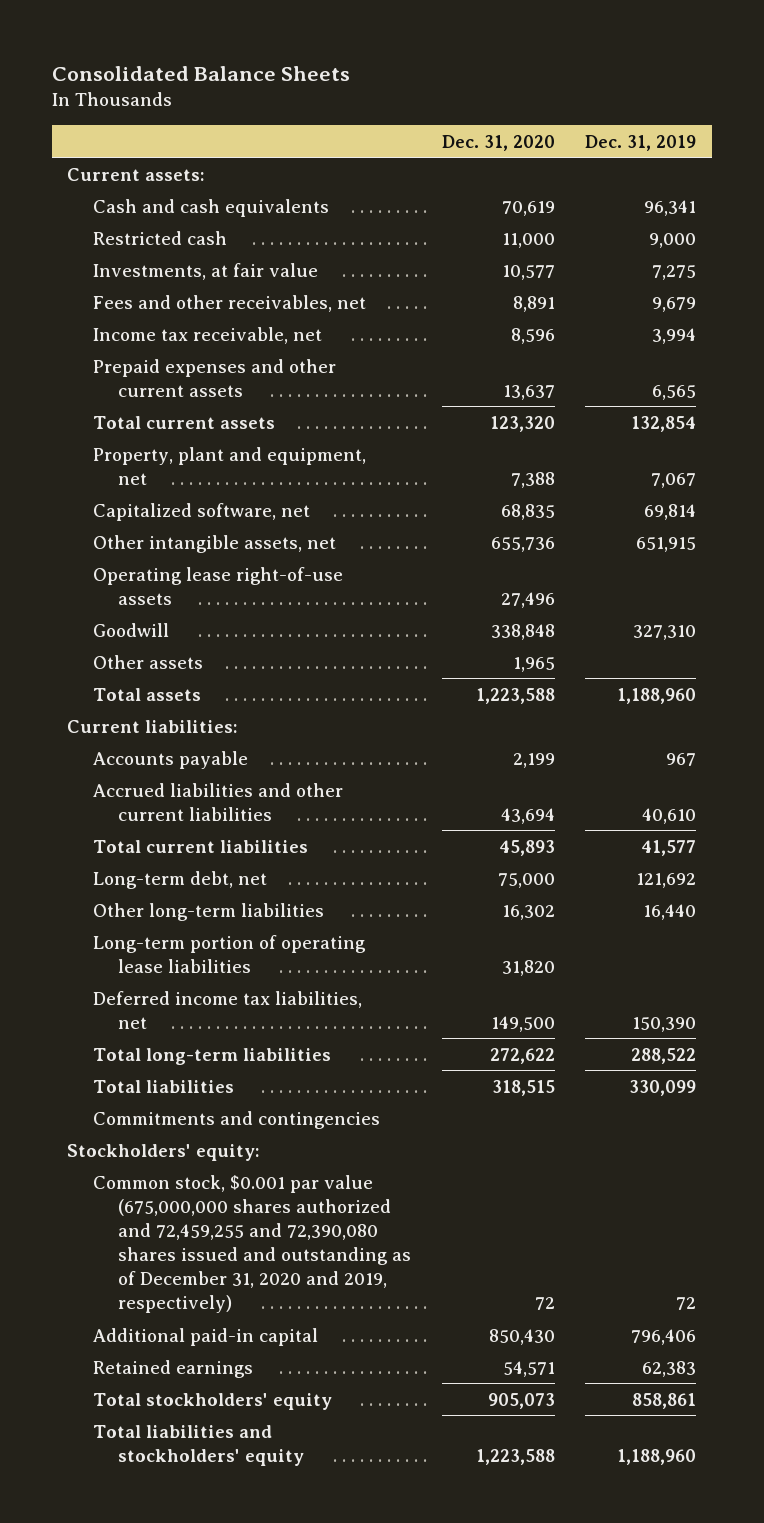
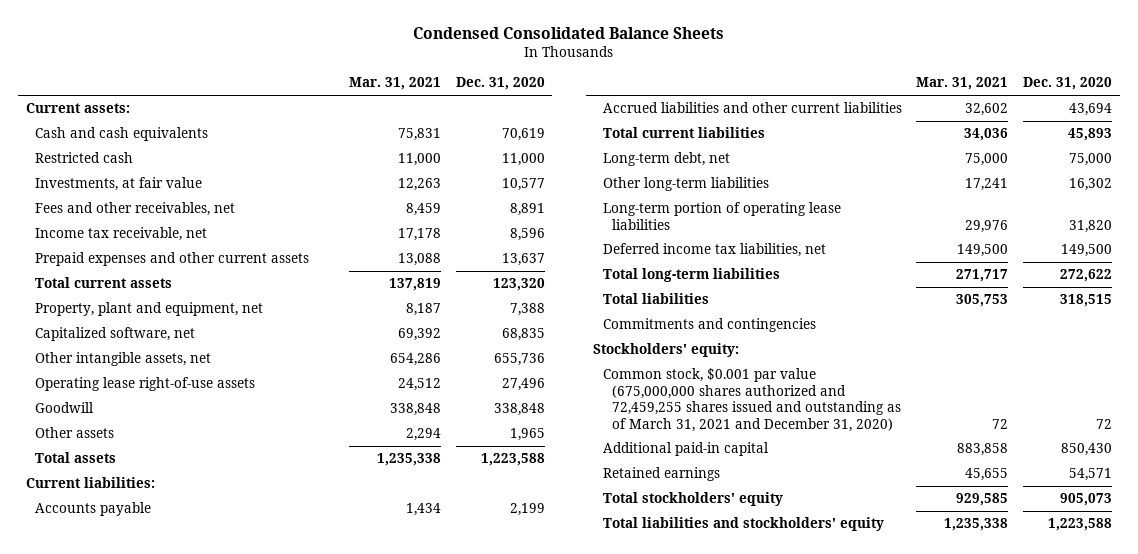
[52,66,351,82] Consolidated Balance Sheets -> [412,26,724,39] Condensed Consolidated Balance Sheets
[585,134,697,151] Dec. 31, 2019 -> none
none -> [349,77,442,91] Mar. 31, 2021
[92,1174,412,1314] Common stock, $0.001 par value (675,000,000 shares authorized and 72,459,255 and 72,390,080 shares issued and outstanding as of December 31, 2020 and 2019, respectively) -> [602,368,902,432] Common stock, $0.001 par value (675,000,000 shares authorized and 72,459,255 shares issued and outstanding as of March 31, 2021 and December 31, 2020)

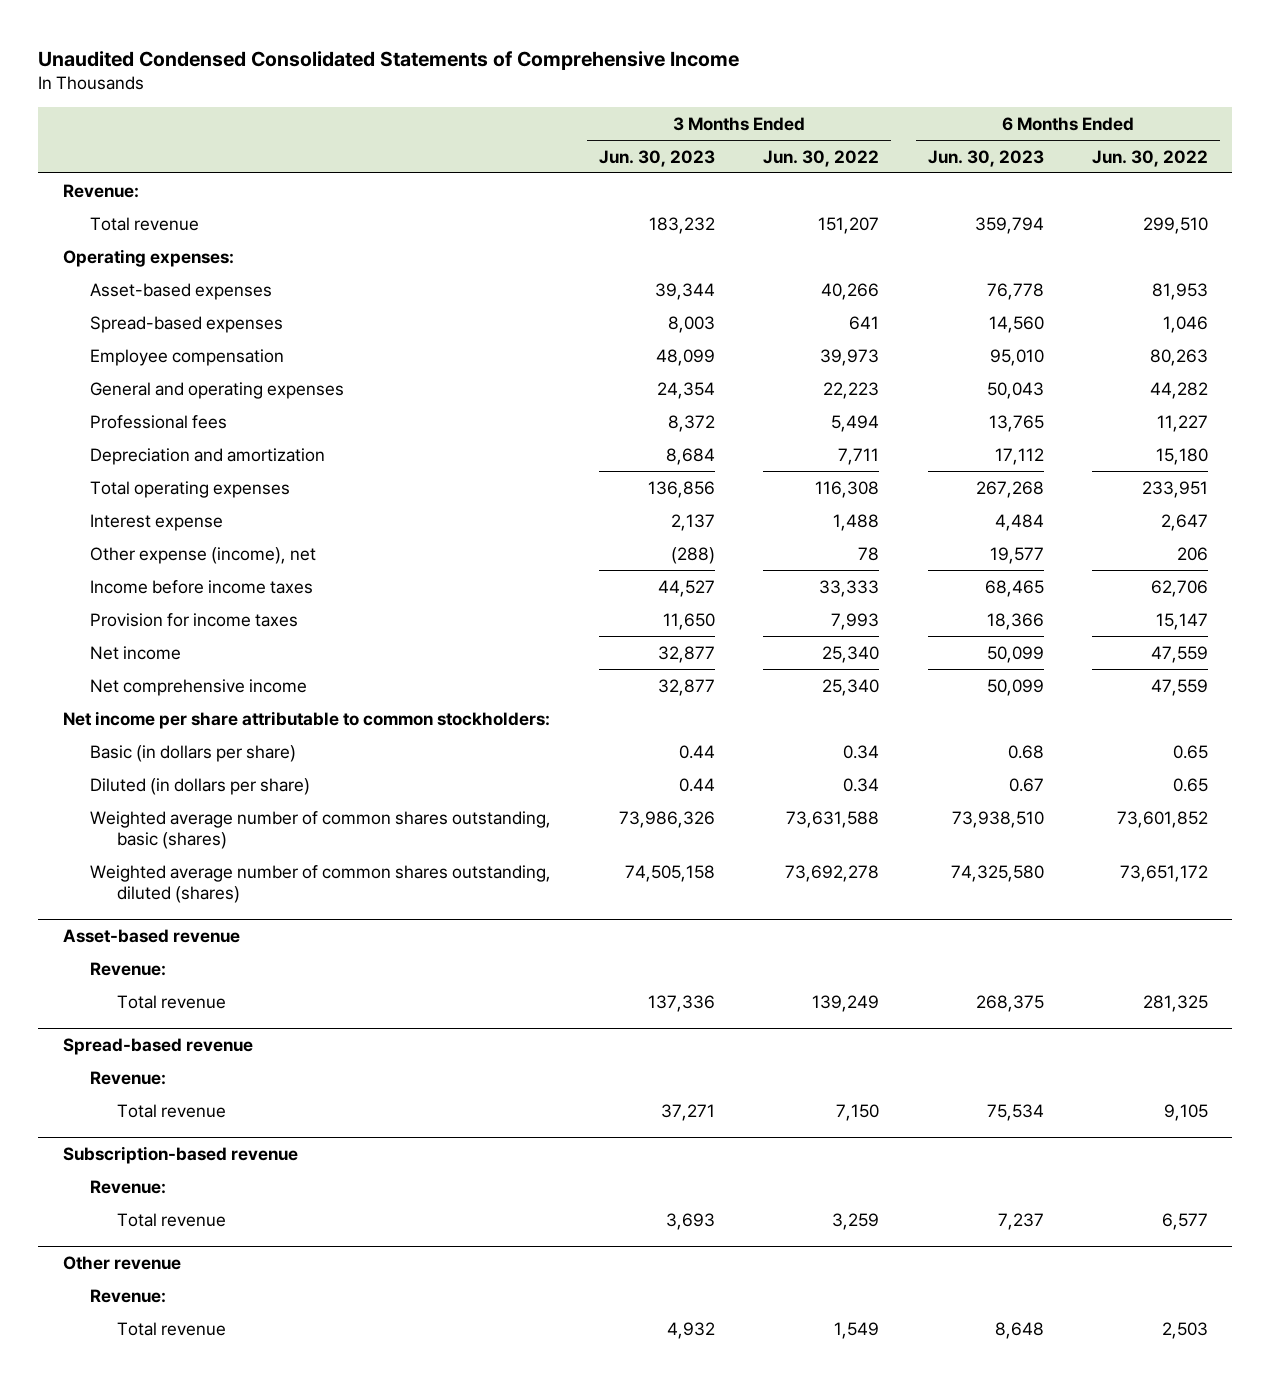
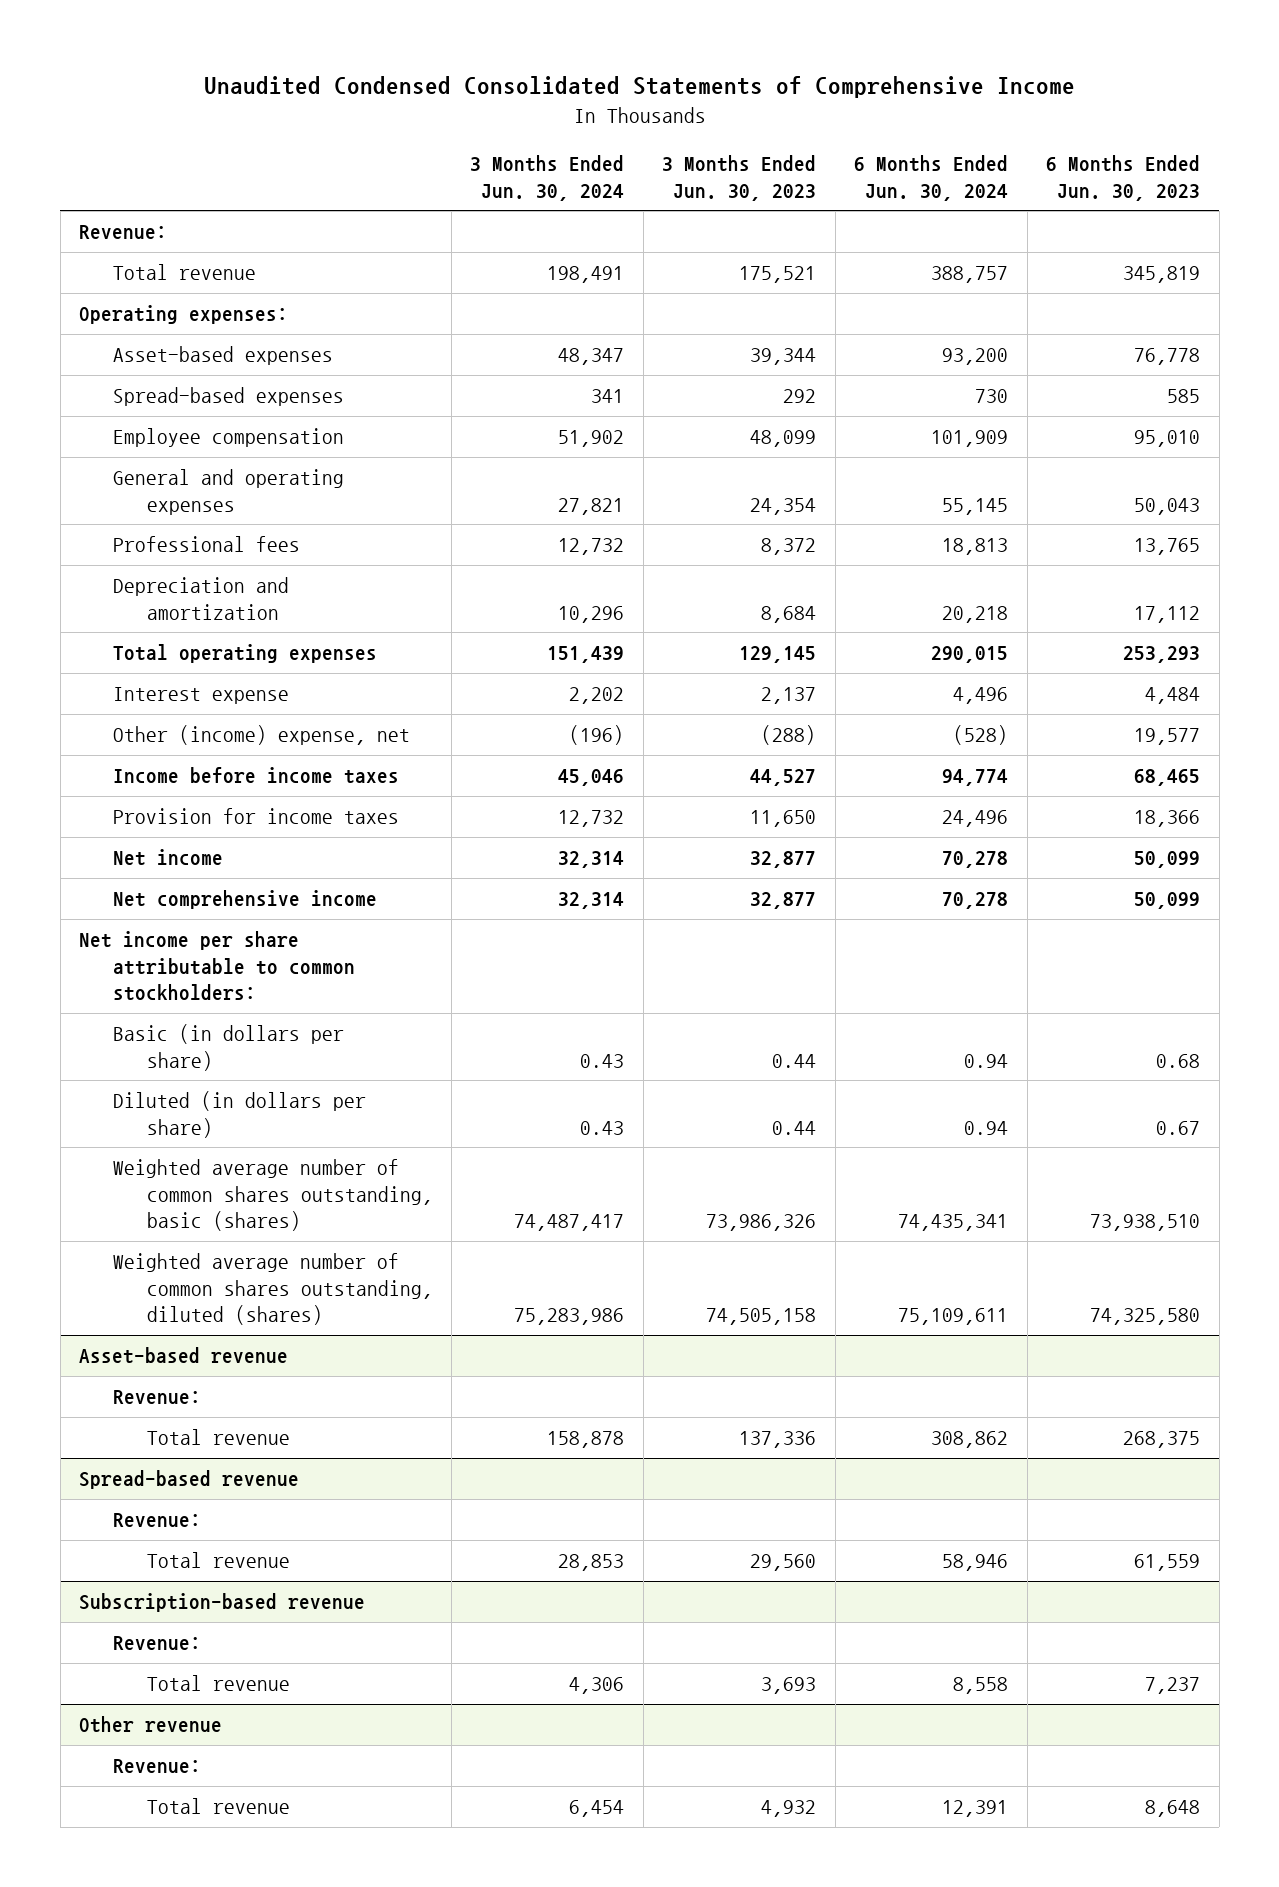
[763,149,880,167] Jun. 30, 2022 -> none
[1091,149,1208,167] Jun. 30, 2022 -> none
none -> [470,155,625,201] 3 Months Ended Jun. 30, 2024
none -> [854,155,1009,201] 6 Months Ended Jun. 30, 2024
[649,216,716,234] 183,232 -> [739,266,817,284] 175,521
[974,216,1044,234] 359,794 -> [1123,266,1201,284] 345,819
[668,315,716,333] 8,003 -> [783,389,817,404] 292
[988,315,1044,333] 14,560 -> [1167,389,1201,404] 585
[648,480,716,498] 136,856 -> [739,646,817,664] 129,145
[975,480,1044,498] 267,268 -> [1123,646,1201,664] 253,293
[89,546,316,564] Other expense (income), net -> [112,725,410,746] Other (income) expense, net
[661,1103,716,1121] 37,271 -> [750,1554,817,1572] 29,560
[986,1103,1044,1121] 75,534 -> [1134,1554,1201,1572] 61,559

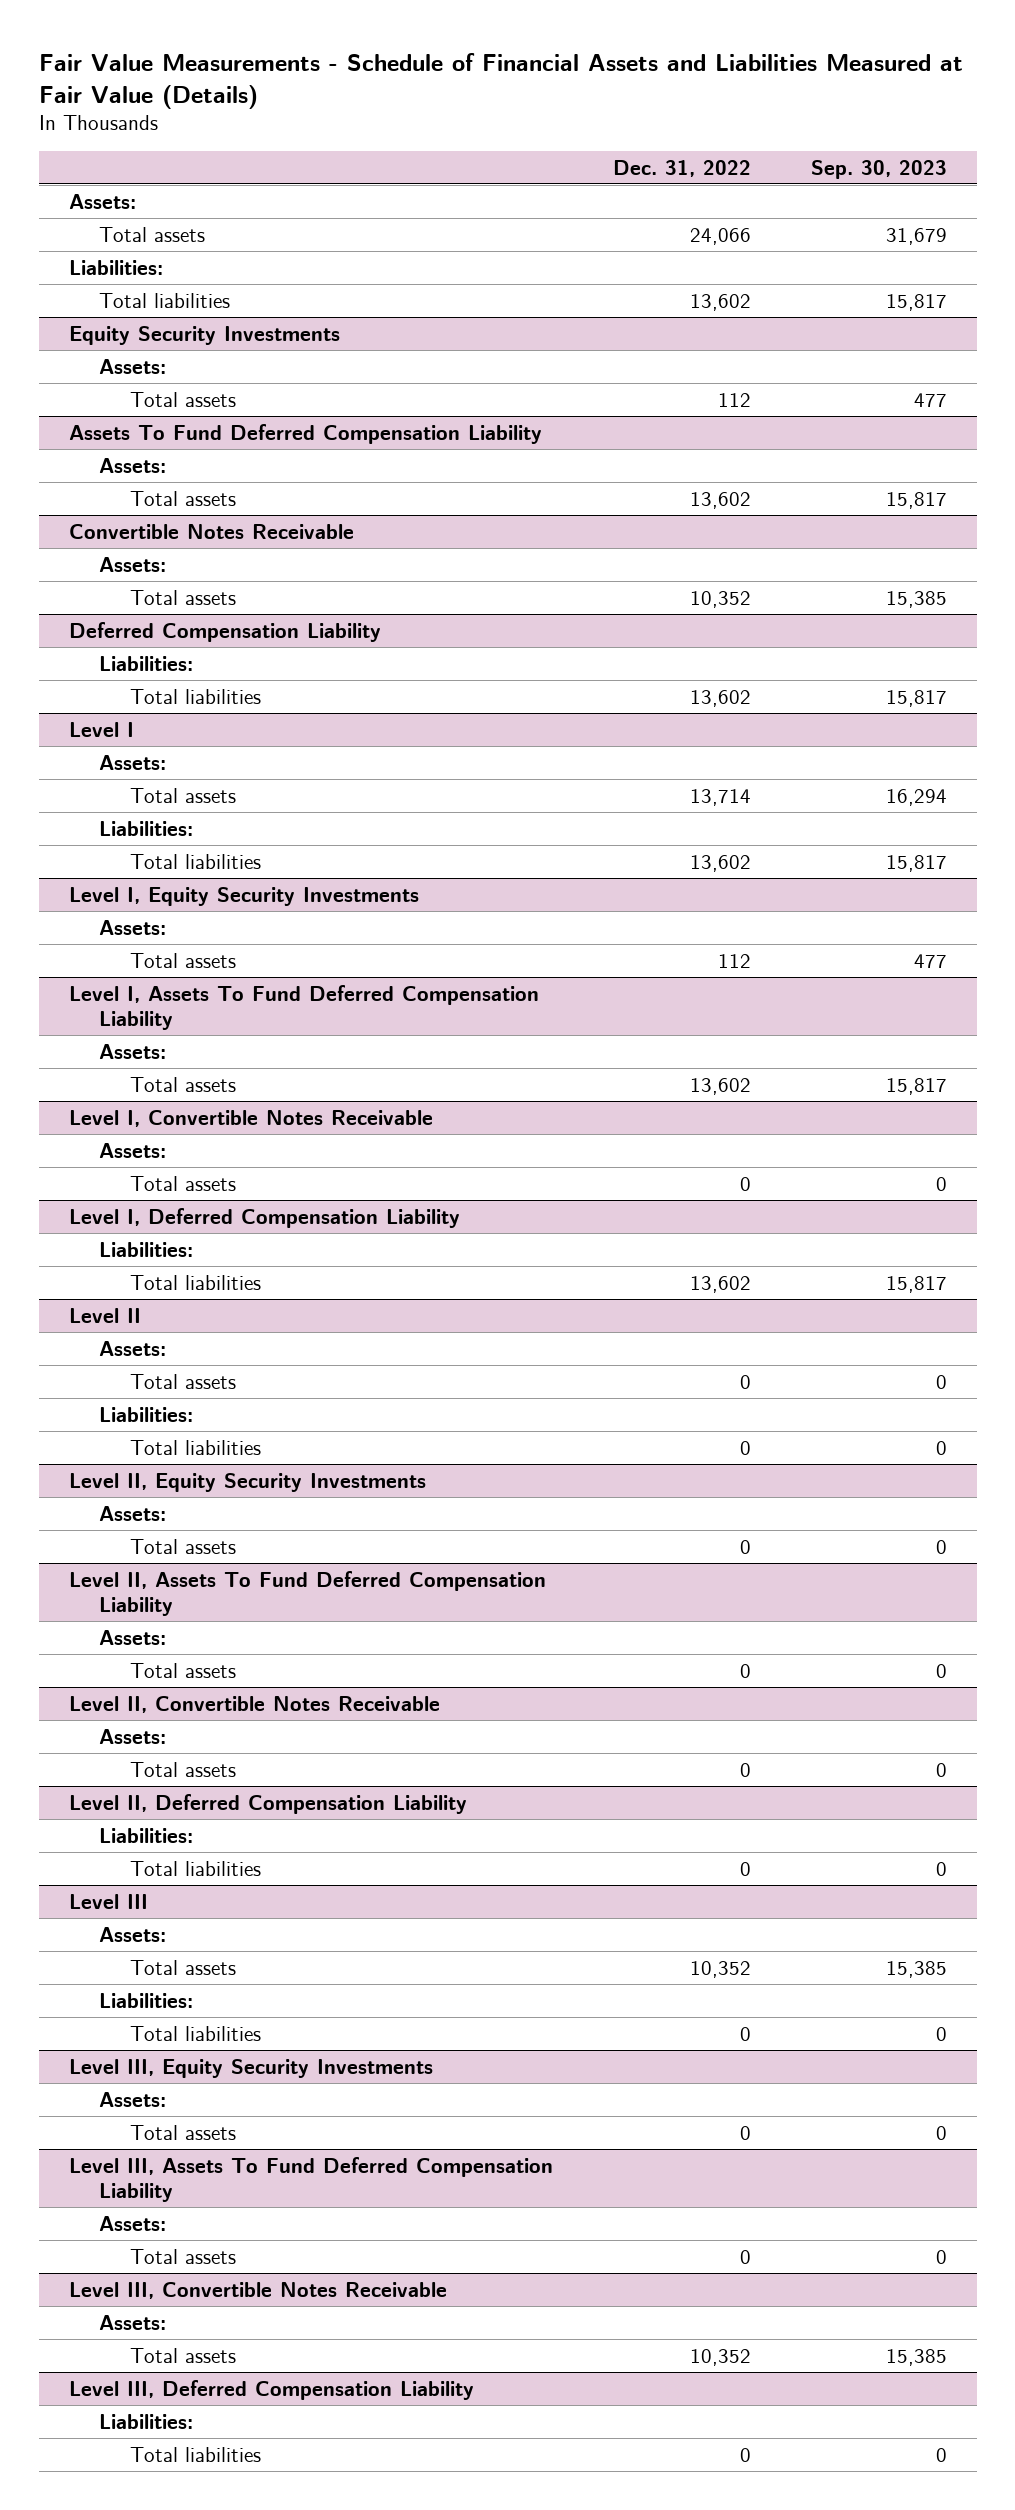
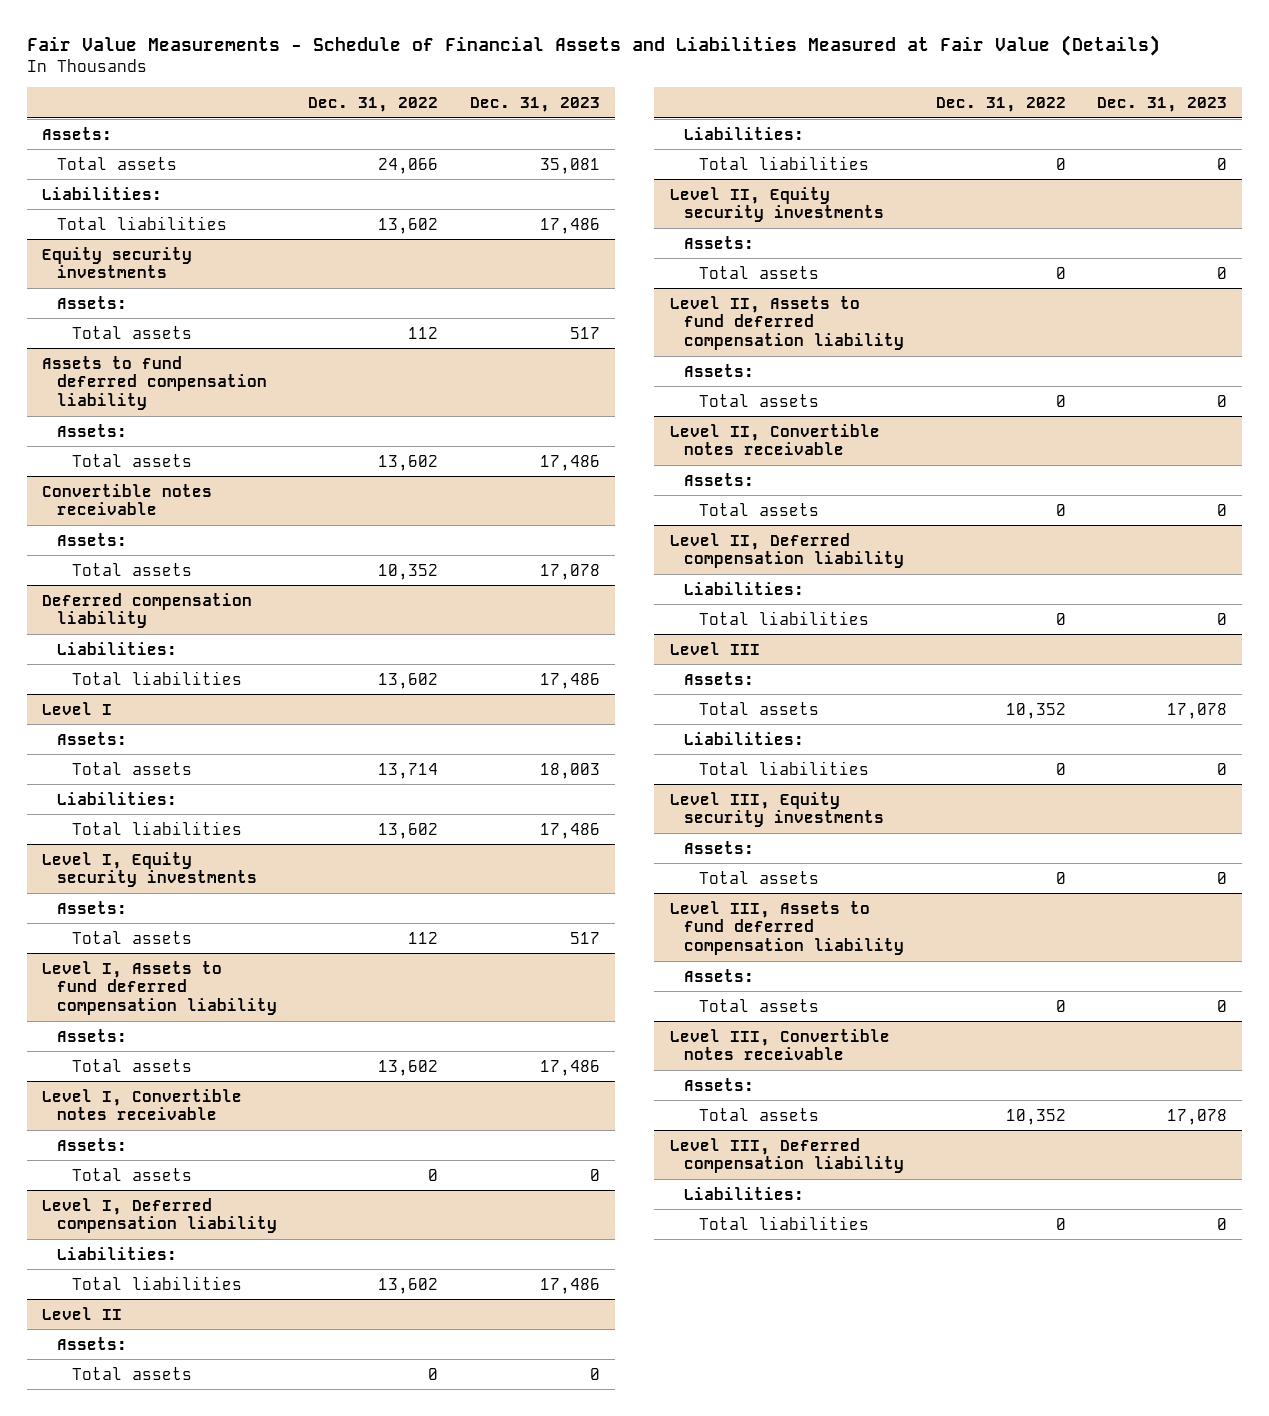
[810,159,947,179] Sep. 30, 2023 -> none
none -> [469,96,600,112] Dec. 31, 2023
[68,325,340,345] Equity Security Investments -> [42,246,193,279] Equity security investments
[68,423,542,444] Assets To Fund Deferred Compensation Liability -> [42,355,268,411] Assets to fund deferred compensation liability
[68,523,354,539] Convertible Notes Receivable -> [42,483,213,516] Convertible notes receivable
[68,621,381,642] Deferred Compensation Liability -> [42,592,253,629] Deferred compensation liability
[68,886,419,906] Level I, Equity Security Investments -> [42,851,258,888] Level I, Equity security investments
[68,984,539,1031] Level I, Assets To Fund Deferred Compensation Liability -> [42,960,278,1016] Level I, Assets to fund deferred compensation liability
[68,1109,433,1127] Level I, Convertible Notes Receivable -> [42,1088,243,1121] Level I, Convertible notes receivable
[68,1207,460,1228] Level I, Deferred Compensation Liability -> [42,1197,278,1234] Level I, Deferred compensation liability
[68,1472,426,1492] Level II, Equity Security Investments -> [669,186,885,223] Level II, Equity security investments
[68,1570,546,1617] Level II, Assets To Fund Deferred Compensation Liability -> [669,295,905,351] Level II, Assets to fund deferred compensation liability
[68,1695,440,1713] Level II, Convertible Notes Receivable -> [669,423,880,456] Level II, Convertible notes receivable
[68,1793,467,1814] Level II, Deferred Compensation Liability -> [669,532,905,569] Level II, Deferred compensation liability
[68,2058,433,2078] Level III, Equity Security Investments -> [669,791,885,828] Level III, Equity security investments
[68,2156,553,2203] Level III, Assets To Fund Deferred Compensation Liability -> [669,900,905,956] Level III, Assets to fund deferred compensation liability
[68,2281,447,2299] Level III, Convertible Notes Receivable -> [669,1028,890,1061] Level III, Convertible notes receivable
[68,2379,474,2400] Level III, Deferred Compensation Liability -> [669,1137,905,1174] Level III, Deferred compensation liability

